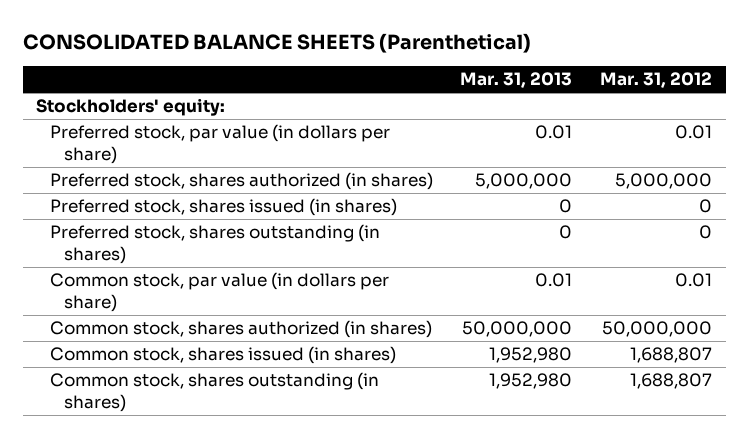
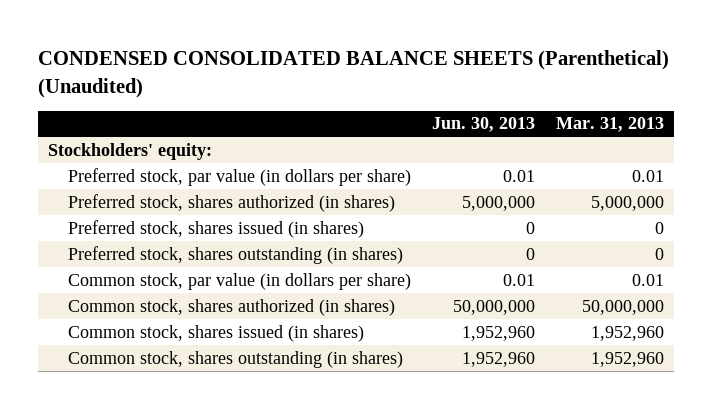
[22,33,531,54] CONSOLIDATED BALANCE SHEETS (Parenthetical) -> [37,50,669,98] CONDENSED CONSOLIDATED BALANCE SHEETS (Parenthetical) (Unaudited)
[599,72,712,89] Mar. 31, 2012 -> none
none -> [431,117,535,133] Jun. 30, 2013
[489,347,573,364] 1,952,980 -> [590,325,664,341] 1,952,960
[489,373,573,390] 1,952,980 -> [590,351,664,367] 1,952,960

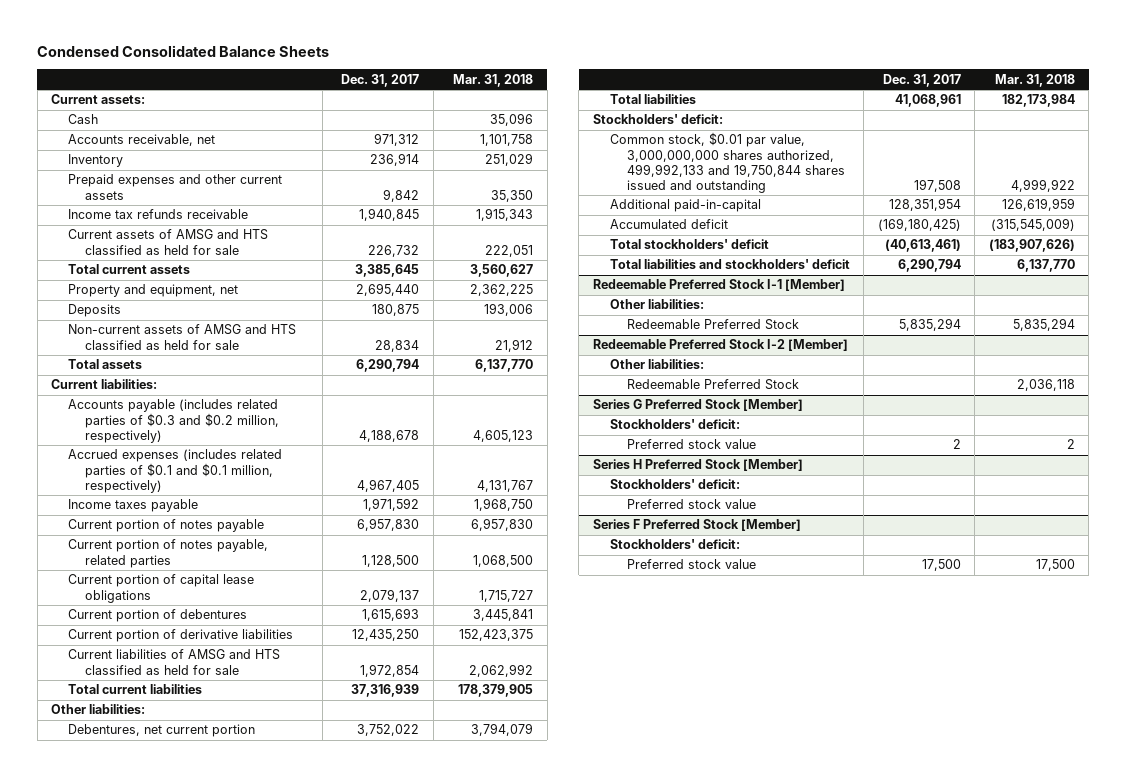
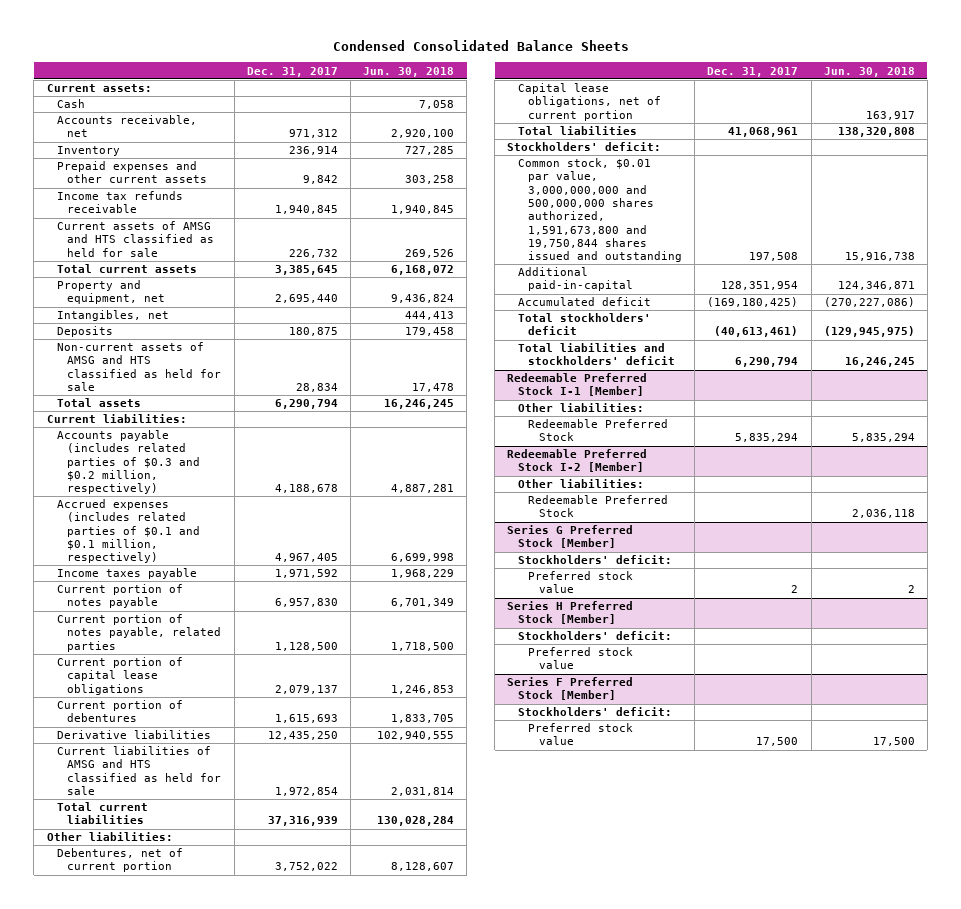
[453,73,534,87] Mar. 31, 2018 -> none
none -> [363,66,455,77] Jun. 30, 2018
none -> [57,310,170,322] Intangibles, net
[68,629,294,643] Current portion of derivative liabilities -> [57,730,212,740] Derivative liabilities
[68,724,256,738] Debentures, net current portion -> [57,848,184,873] Debentures, net of current portion
none -> [517,83,662,121] Capital lease obligations, net of current portion
[609,132,846,194] Common stock, $0.01 par value, 3,000,000,000 shares authorized, 499,992,133 and 19,750,844 shares issued and outstanding -> [517,158,683,263] Common stock, $0.01 par value, 3,000,000,000 and 500,000,000 shares authorized, 1,591,673,800 and 19,750,844 shares issued and outstanding

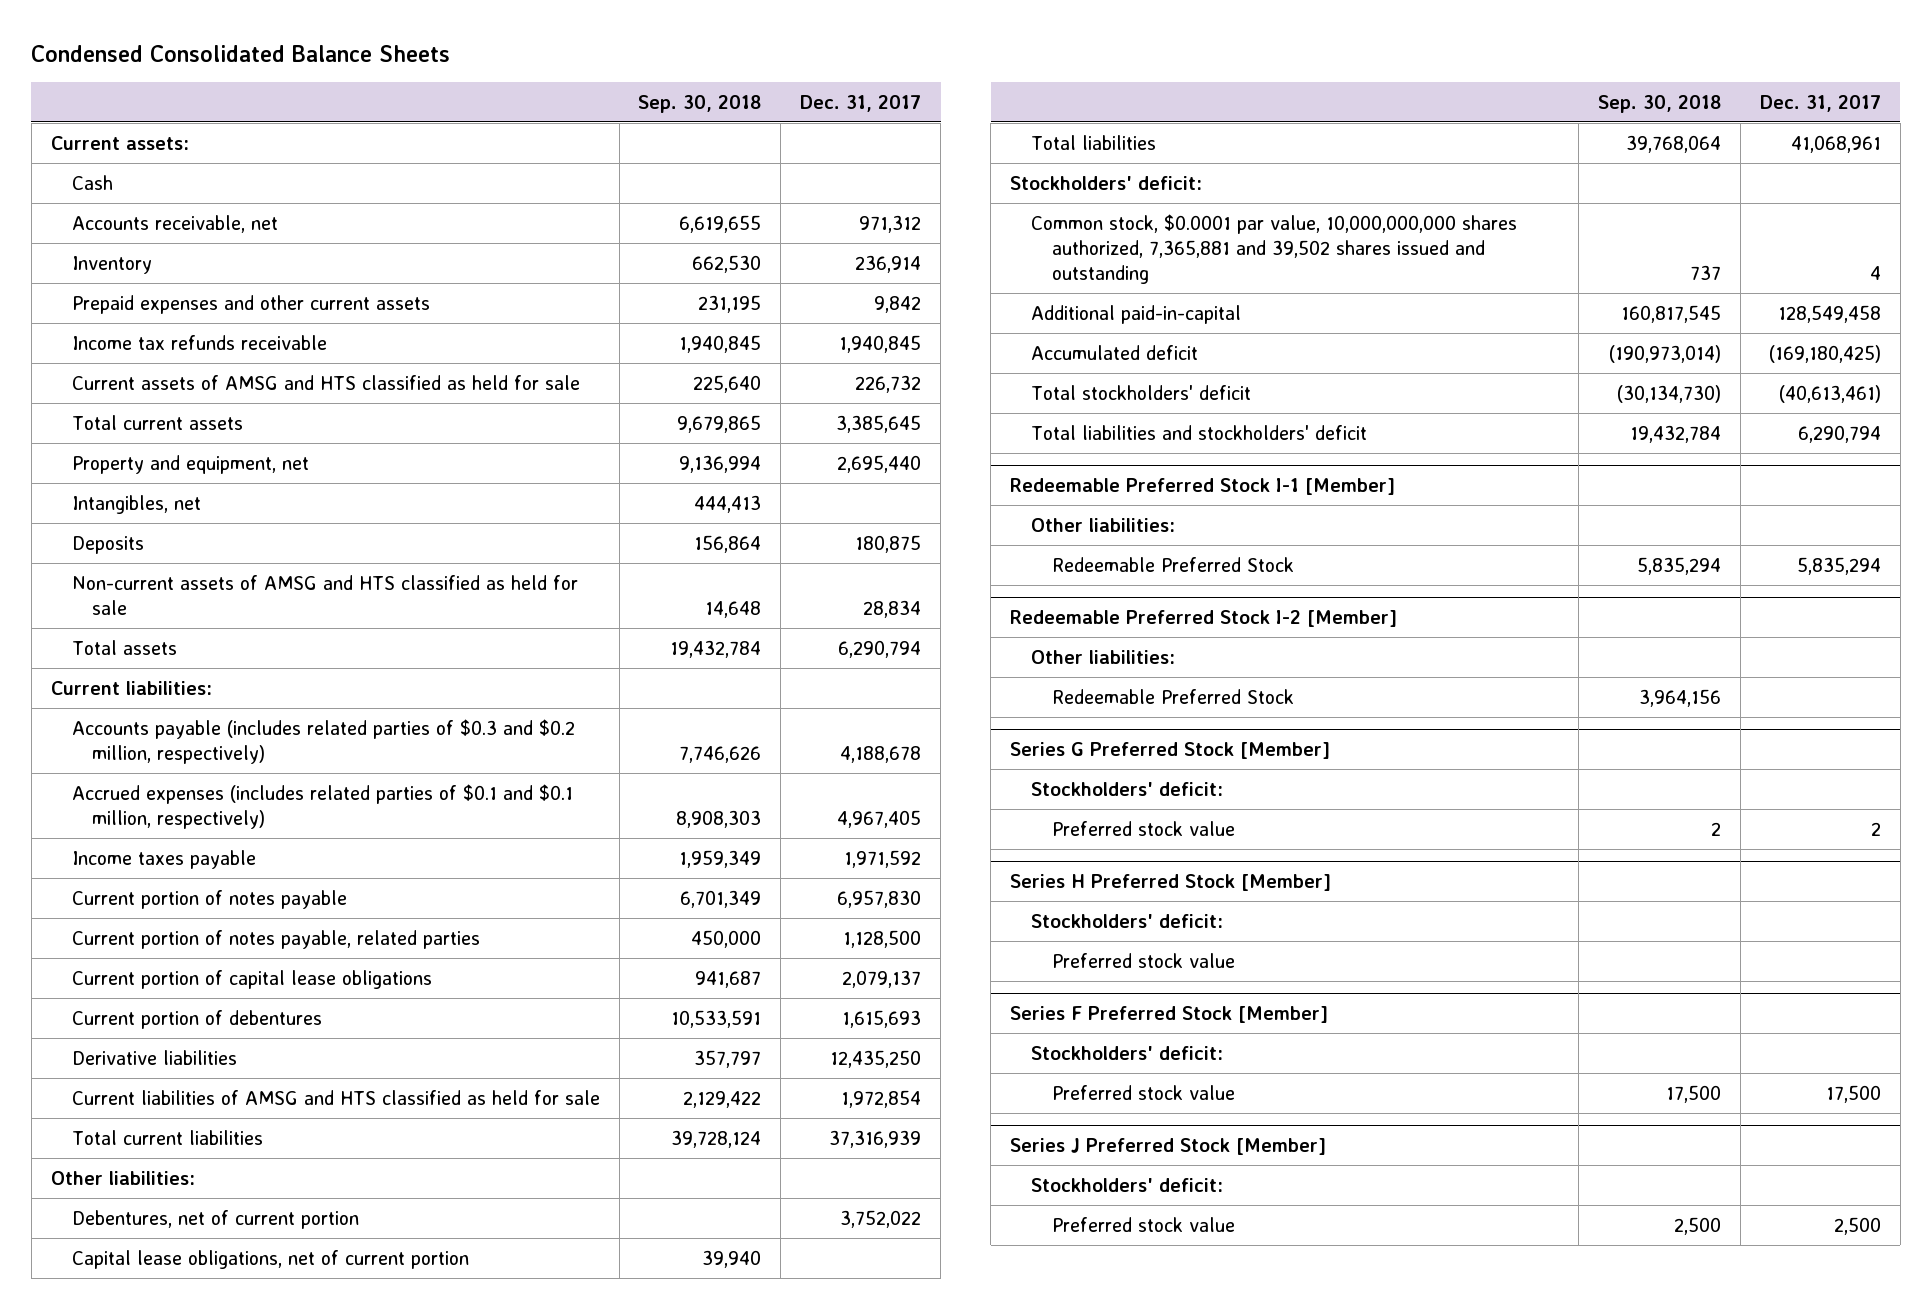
[363,66,455,77] Jun. 30, 2018 -> none
none -> [638,94,762,113] Sep. 30, 2018
[517,158,683,263] Common stock, $0.01 par value, 3,000,000,000 and 500,000,000 shares authorized, 1,591,673,800 and 19,750,844 shares issued and outstanding -> [1031,213,1518,284] Common stock, $0.0001 par value, 10,000,000,000 shares authorized, 7,365,881 and 39,502 shares issued and outstanding
[749,252,799,262] 197,508 -> [1869,265,1881,280] 4
[721,281,799,291] 128,351,954 -> [1777,304,1881,323] 128,549,458
none -> [1010,1138,1327,1156] Series J Preferred Stock [Member]
none -> [1031,1177,1224,1192] Stockholders' deficit:
none -> [1051,1216,1235,1232] Preferred stock value

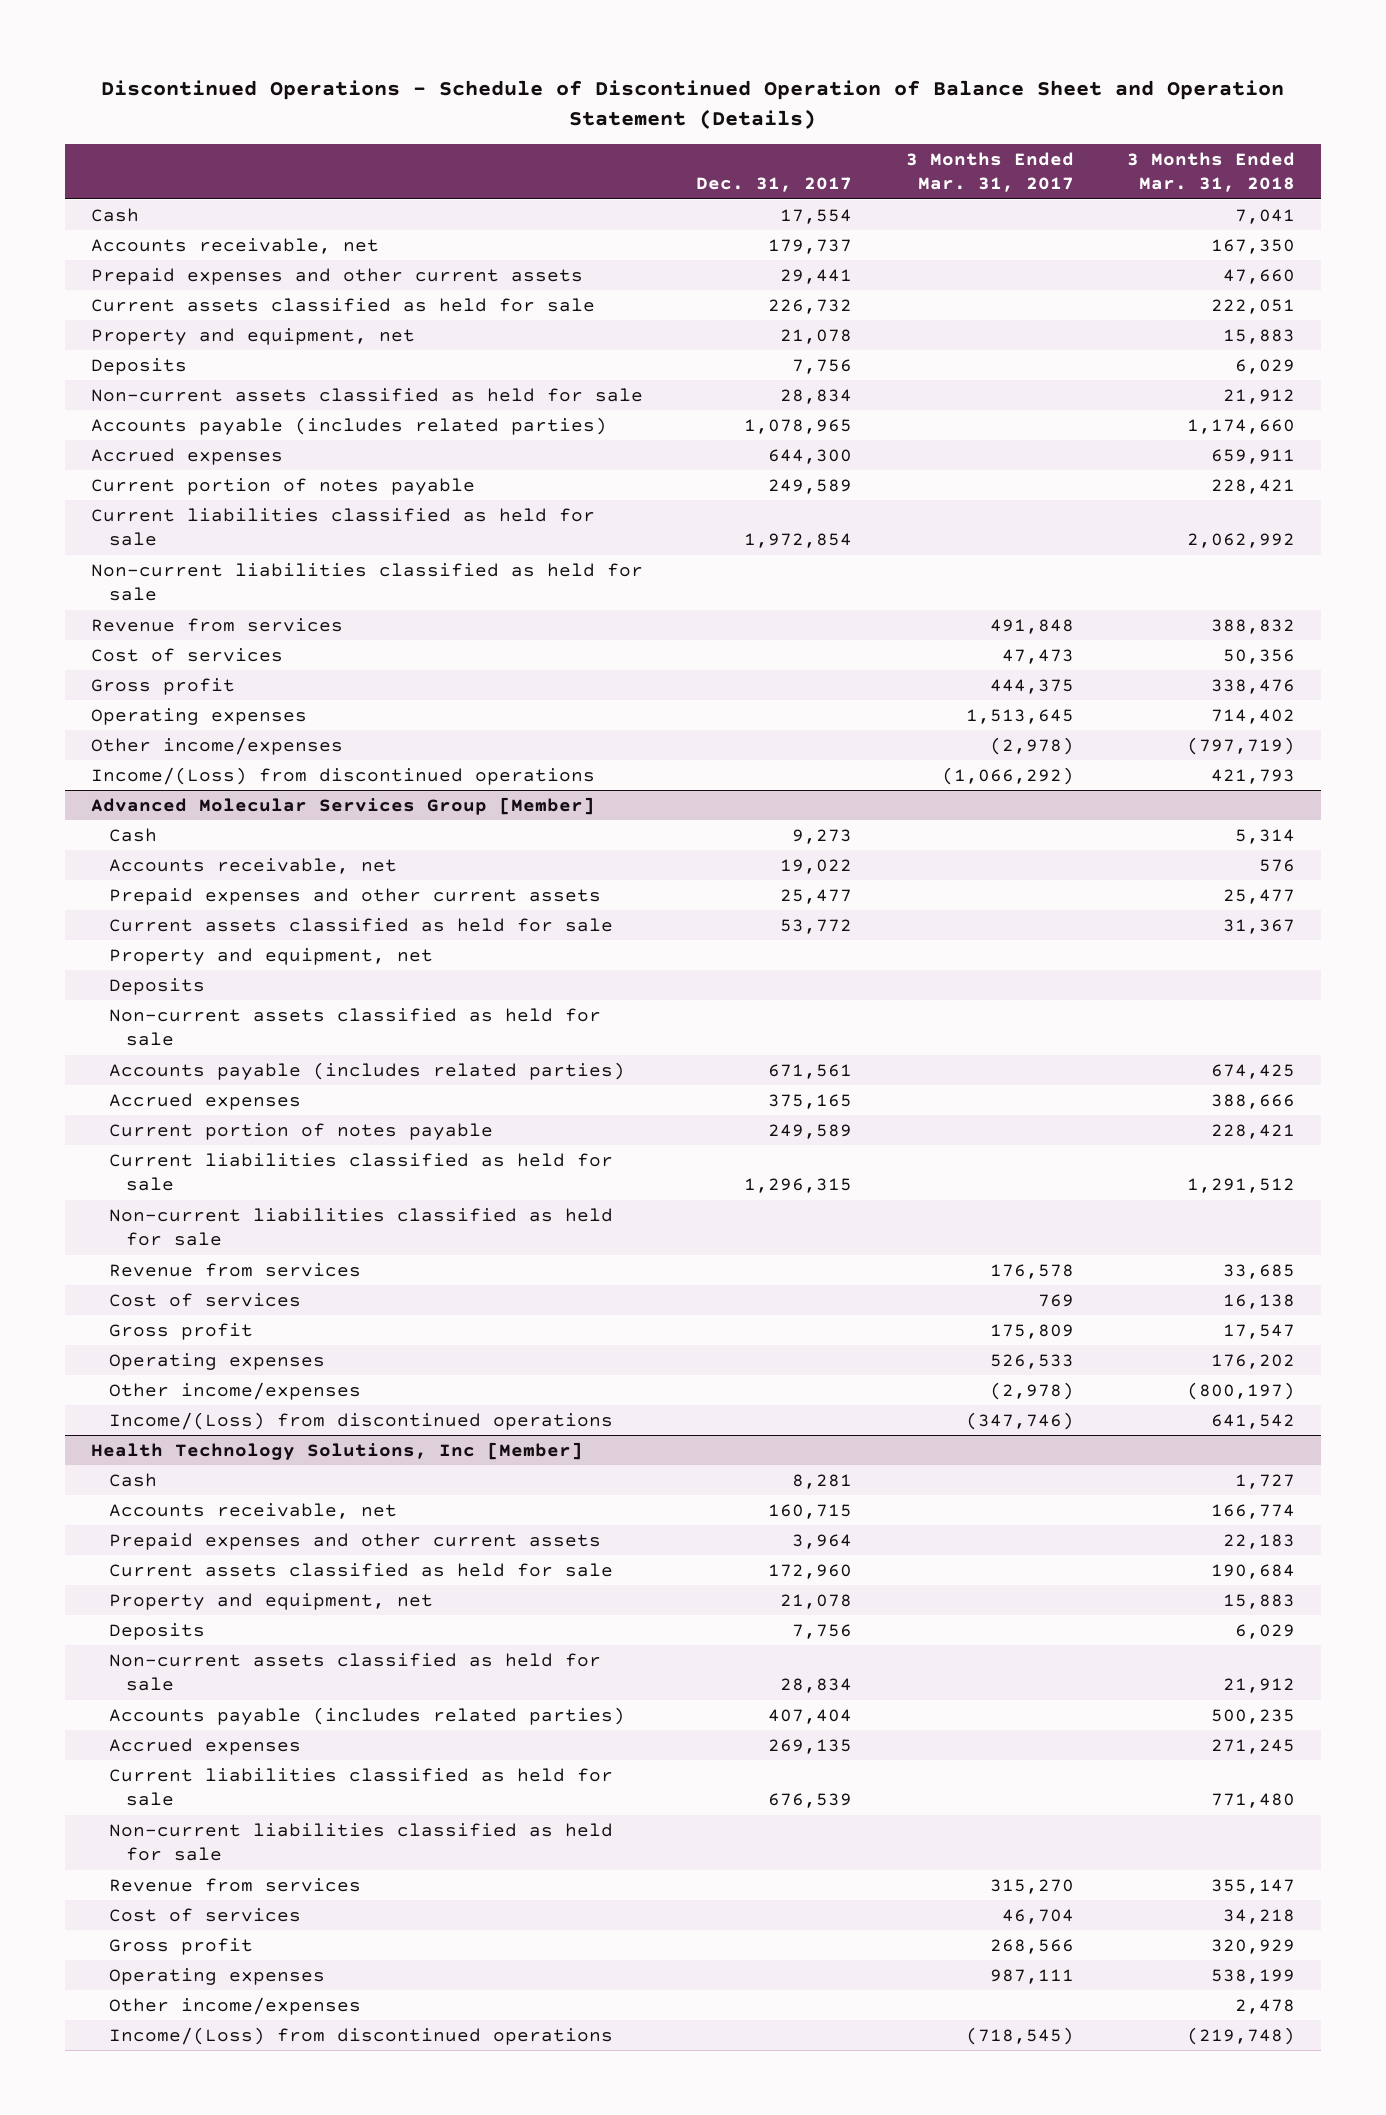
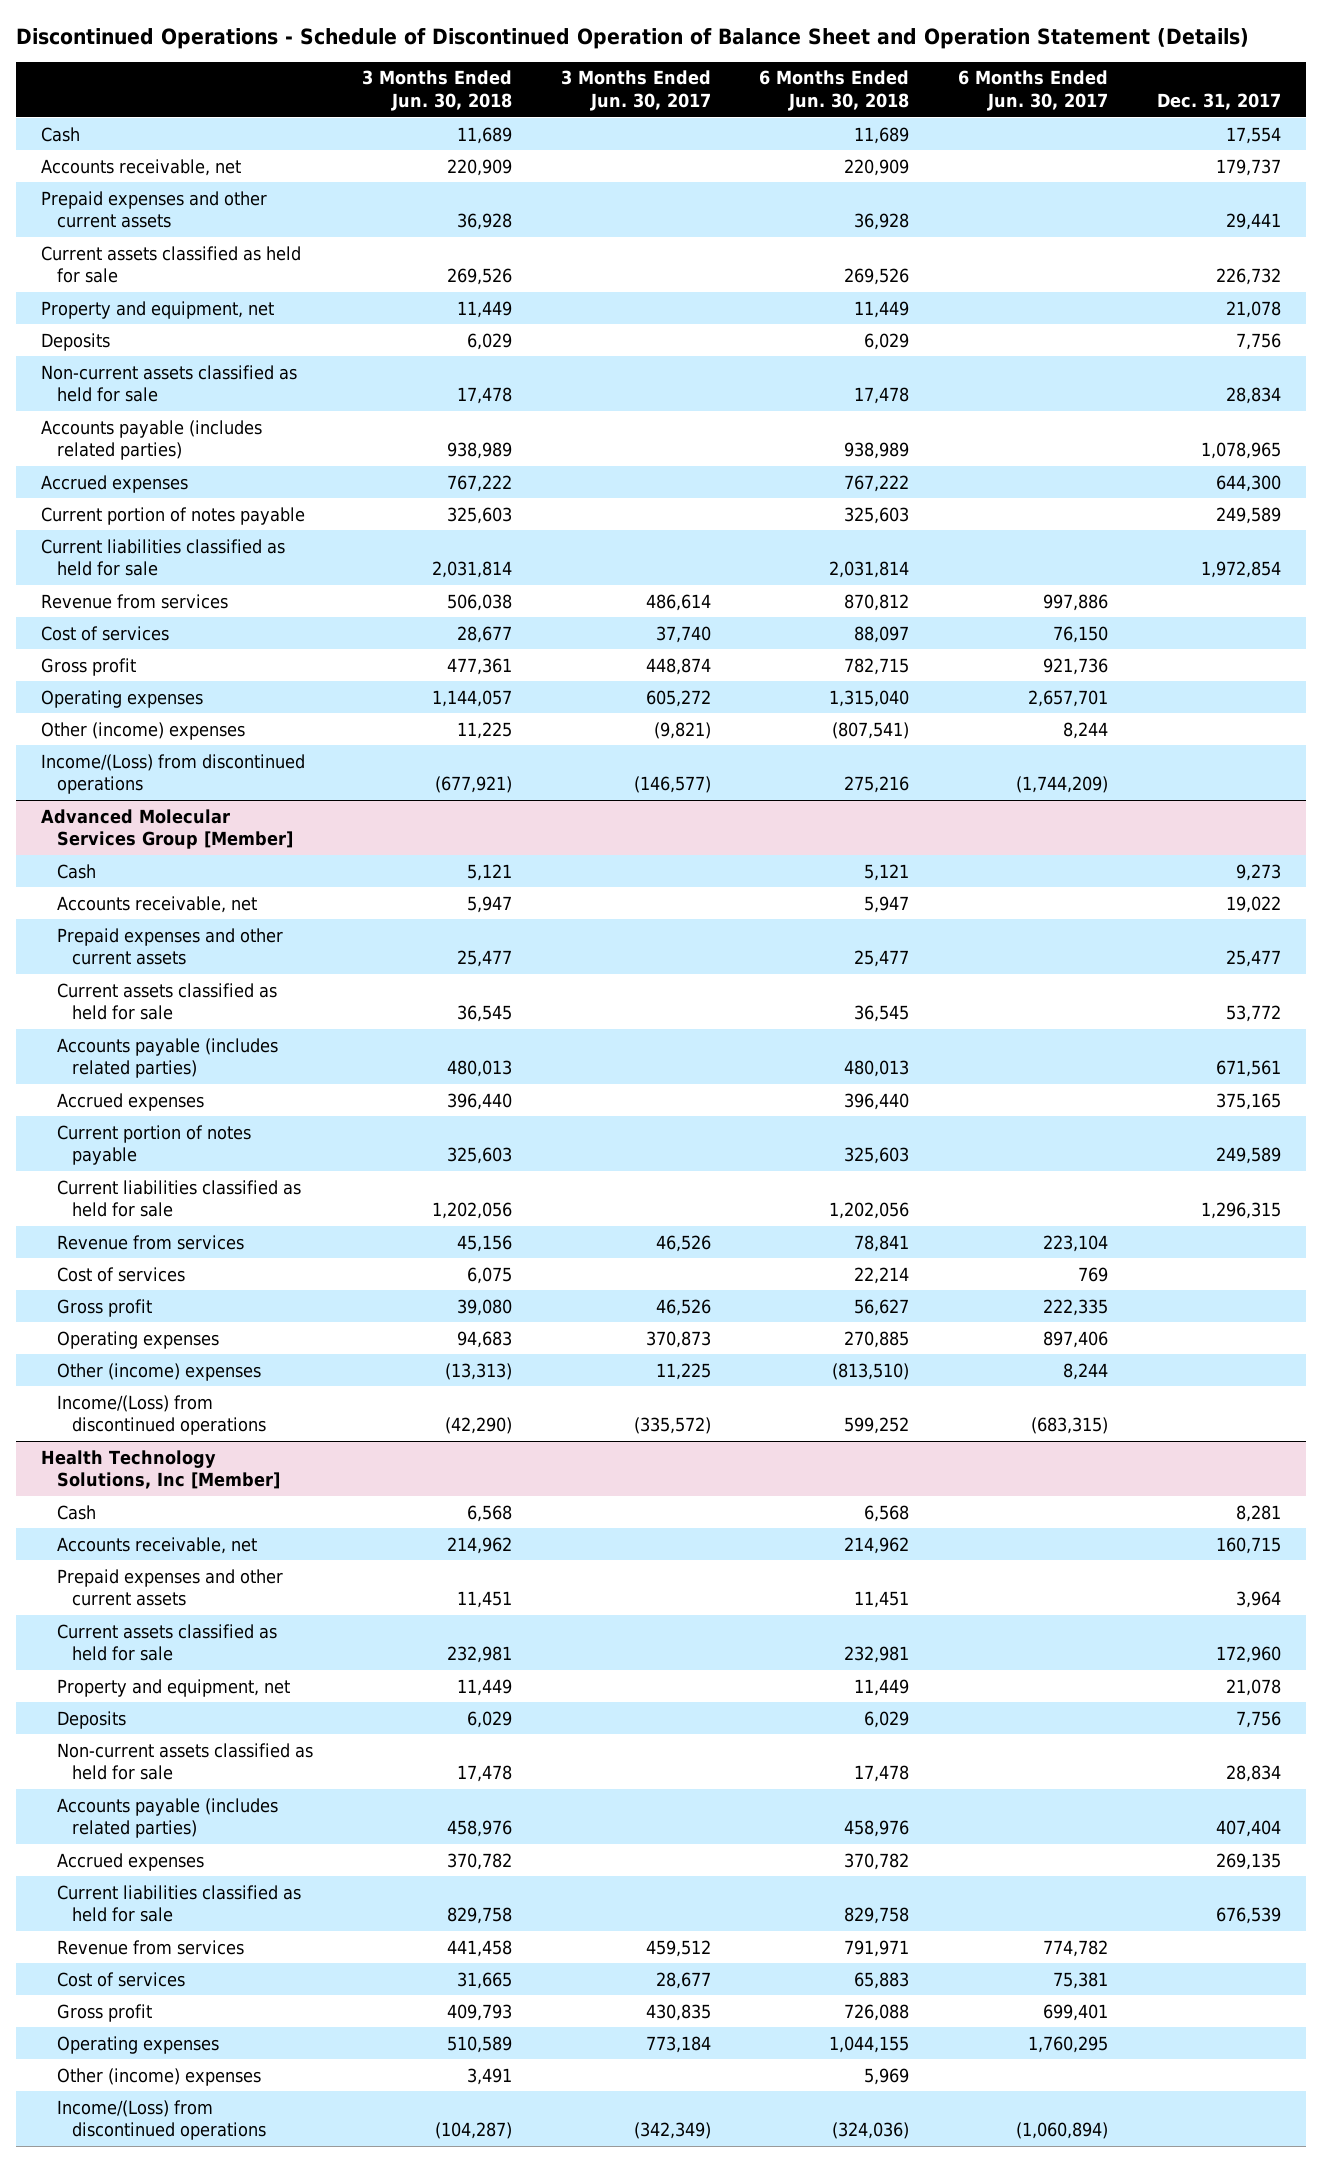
[905,151,1074,193] 3 Months Ended Mar. 31, 2017 -> none
[1126,151,1295,193] 3 Months Ended Mar. 31, 2018 -> none
none -> [361,70,512,112] 3 Months Ended Jun. 30, 2018
none -> [560,70,711,112] 3 Months Ended Jun. 30, 2017
none -> [759,70,910,112] 6 Months Ended Jun. 30, 2018
none -> [958,70,1109,112] 6 Months Ended Jun. 30, 2017
[91,562,644,602] Non-current liabilities classified as held for sale -> none
[91,736,344,755] Other income/expenses -> [40,721,245,740] Other (income) expenses
[108,947,433,965] Property and equipment, net -> none
[108,977,205,995] Deposits -> none
[108,1007,601,1047] Non-current assets classified as held for sale -> none
[108,1207,613,1247] Non-current liabilities classified as held for sale -> none
[108,1381,361,1400] Other income/expenses -> [56,1362,261,1381] Other (income) expenses
[108,1822,613,1862] Non-current liabilities classified as held for sale -> none
[108,1996,361,2015] Other income/expenses -> [56,2067,261,2086] Other (income) expenses

